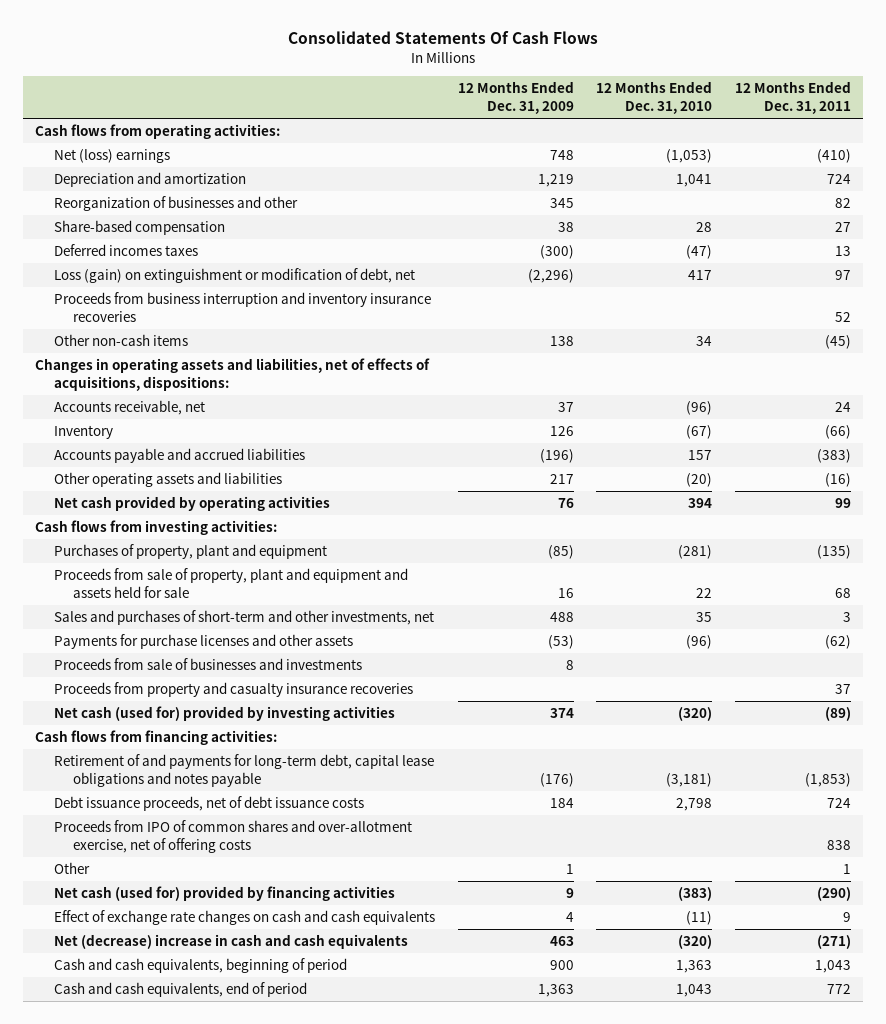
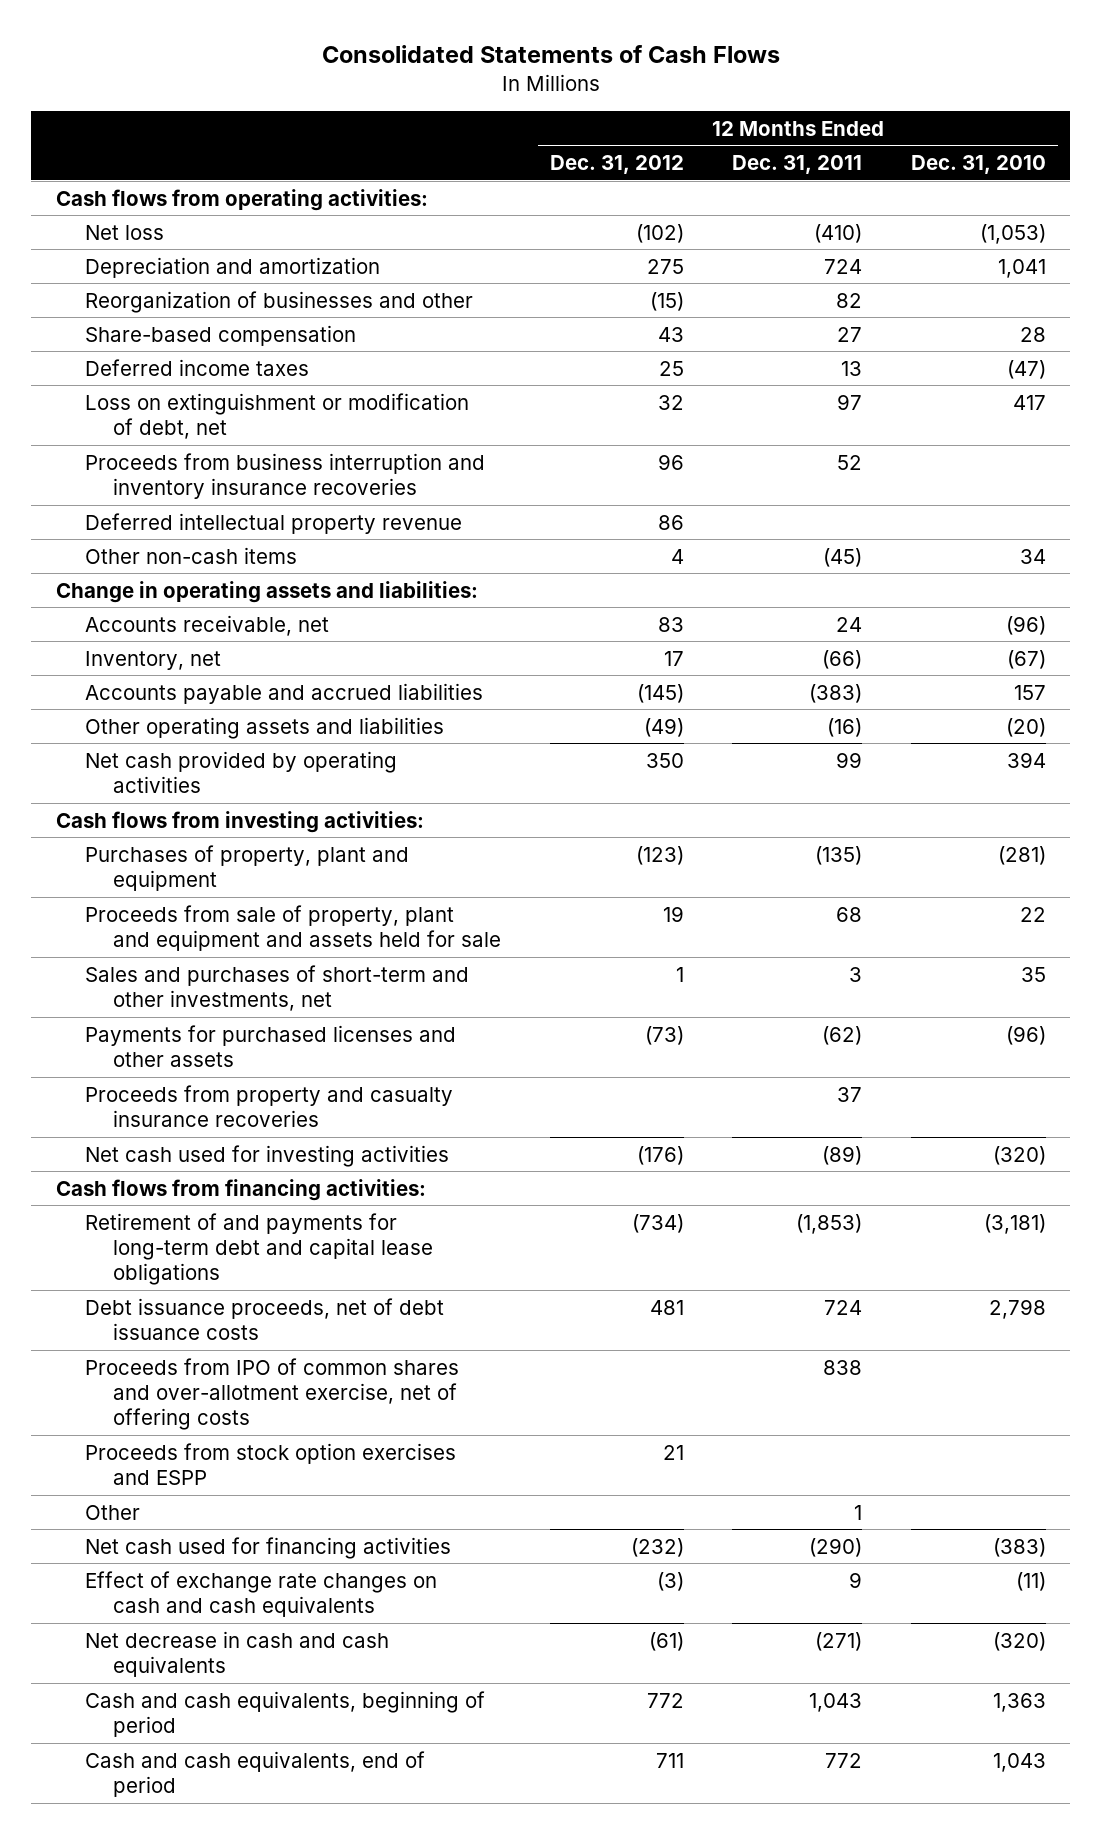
[287,31,598,45] Consolidated Statements Of Cash Flows -> [321,45,780,64] Consolidated Statements of Cash Flows
[457,81,574,114] 12 Months Ended Dec. 31, 2009 -> none
none -> [549,155,684,175] Dec. 31, 2012
[53,149,170,164] Net (loss) earnings -> [84,224,164,240] Net loss
[53,244,198,257] Deferred incomes taxes -> [84,358,309,376] Deferred income taxes
[53,268,415,284] Loss (gain) on extinguishment or modification of debt, net -> [84,392,469,439] Loss on extinguishment or modification of debt, net
none -> [84,512,462,534] Deferred intellectual property revenue
[34,358,430,391] Changes in operating assets and liabilities, net of effects of acquisitions, dispositions: -> [55,580,478,603] Change in operating assets and liabilities:
[53,425,113,440] Inventory -> [84,650,221,670] Inventory, net
[53,658,362,671] Proceeds from sale of businesses and investments -> none
[53,634,353,650] Payments for purchase licenses and other assets -> [84,1024,456,1067] Payments for purchased licenses and other assets
[53,706,395,722] Net cash (used for) provided by investing activities -> [84,1144,449,1167] Net cash used for investing activities
[53,754,434,787] Retirement of and payments for long-term debt, capital lease obligations and notes payable -> [84,1212,434,1286] Retirement of and payments for long-term debt and capital lease obligations
none -> [84,1442,456,1485] Proceeds from stock option exercises and ESPP
[53,886,395,902] Net cash (used for) provided by financing activities -> [84,1536,451,1559] Net cash used for financing activities
[53,934,408,950] Net (decrease) increase in cash and cash equivalents -> [84,1630,389,1677] Net decrease in cash and cash equivalents

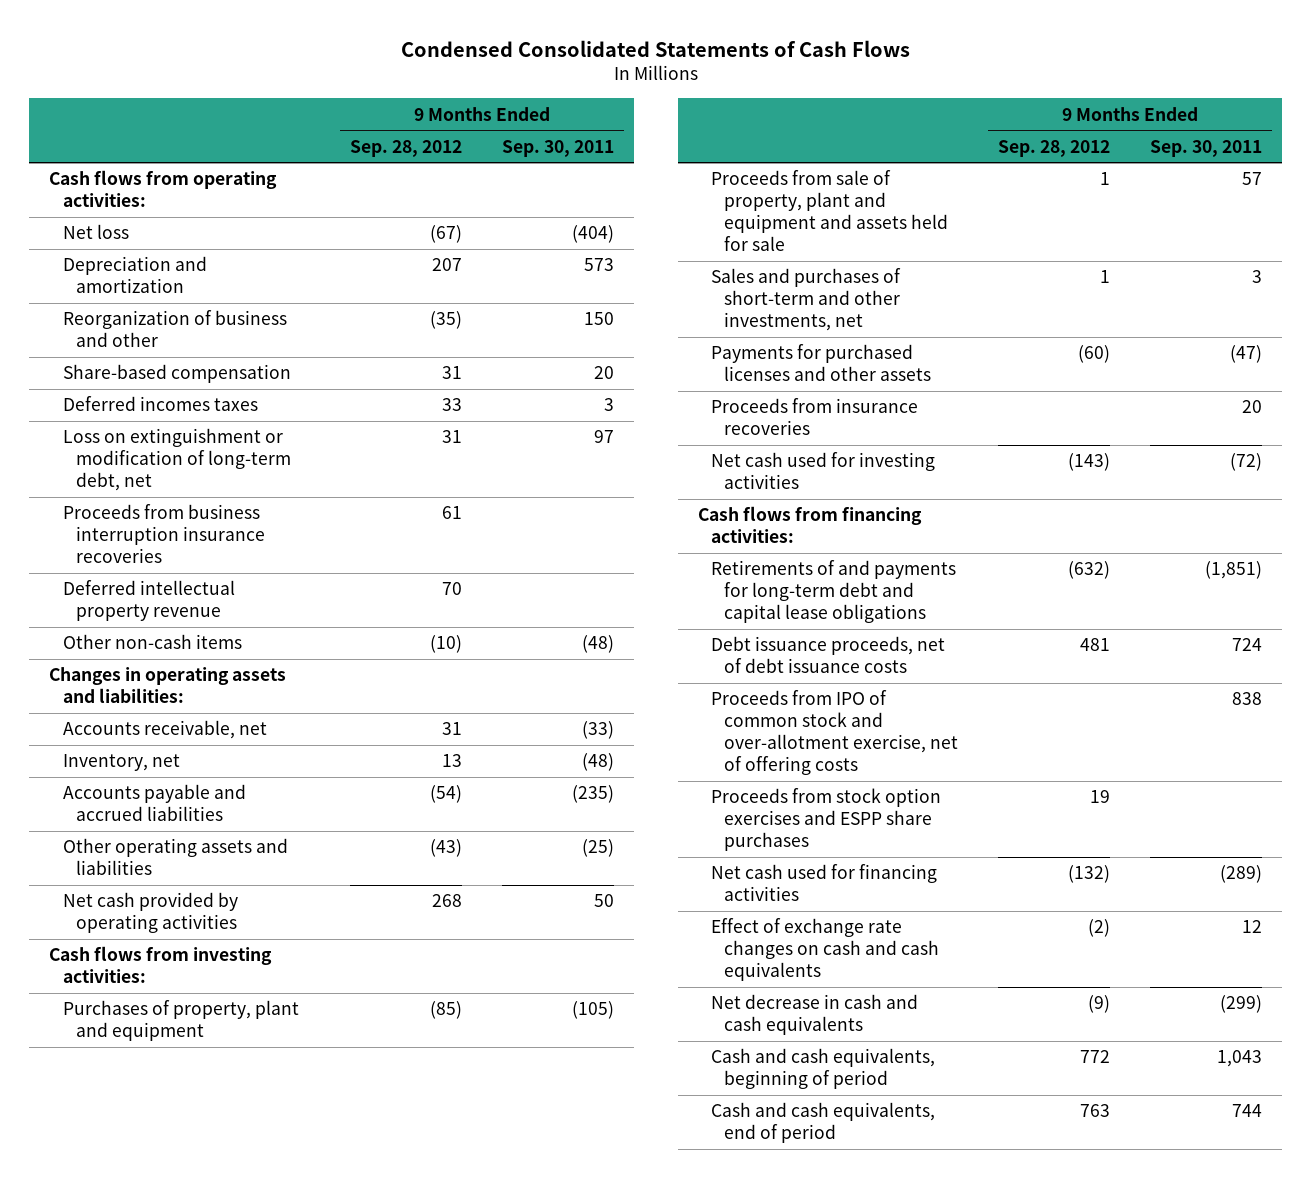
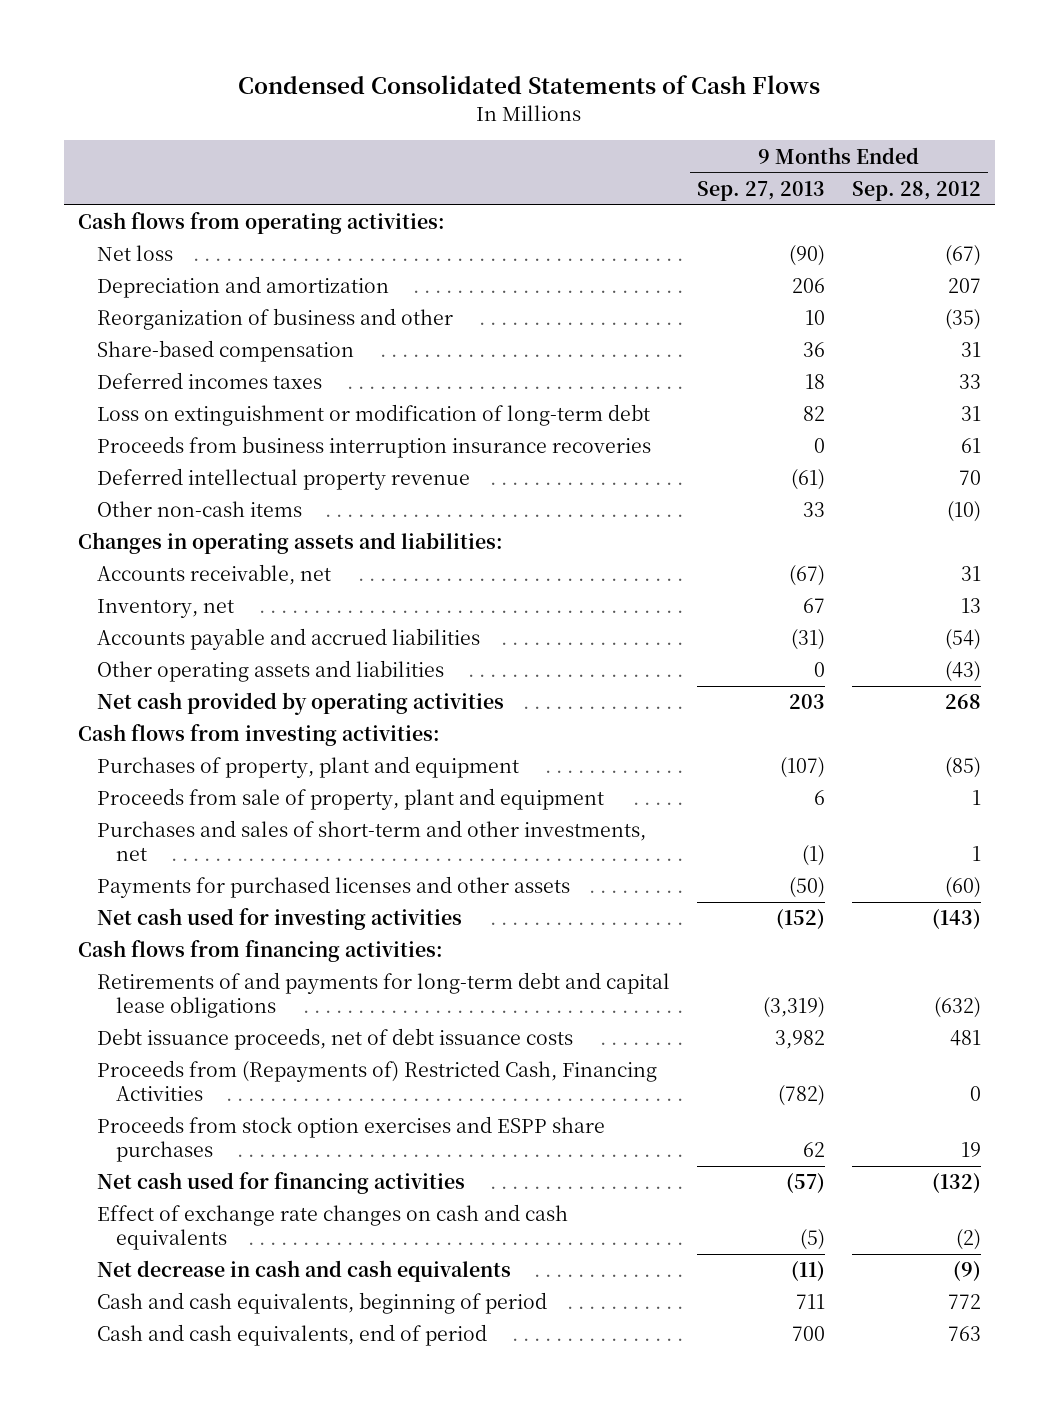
[501,139,614,157] Sep. 30, 2011 -> none
none -> [697,180,826,201] Sep. 27, 2013
[62,428,292,492] Loss on extinguishment or modification of long-term debt, net -> [96,404,650,427] Loss on extinguishment or modification of long-term debt
[710,170,949,251] Proceeds from sale of property, plant and equipment and assets held for sale -> [96,788,604,811] Proceeds from sale of property, plant and equipment
[710,268,901,332] Sales and purchases of short-term and other investments, net -> [96,820,646,861] Purchases and sales of short-term and other investments, net
[710,398,918,436] Proceeds from insurance recoveries -> none
[710,690,959,775] Proceeds from IPO of common stock and over-allotment exercise, net of offering costs -> none
none -> [96,1060,657,1101] Proceeds from (Repayments of) Restricted Cash, Financing Activities

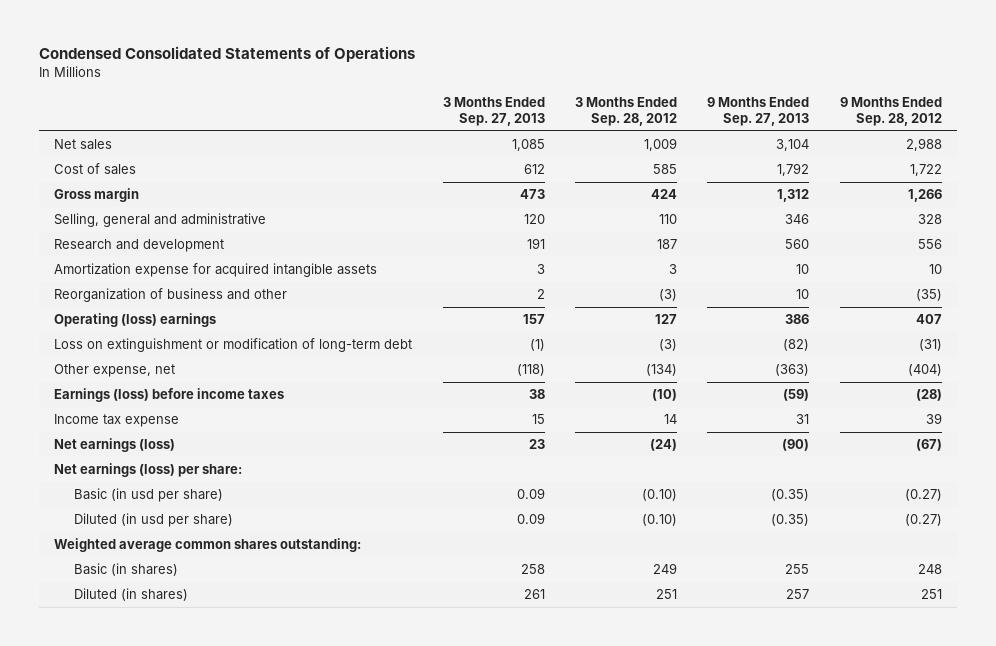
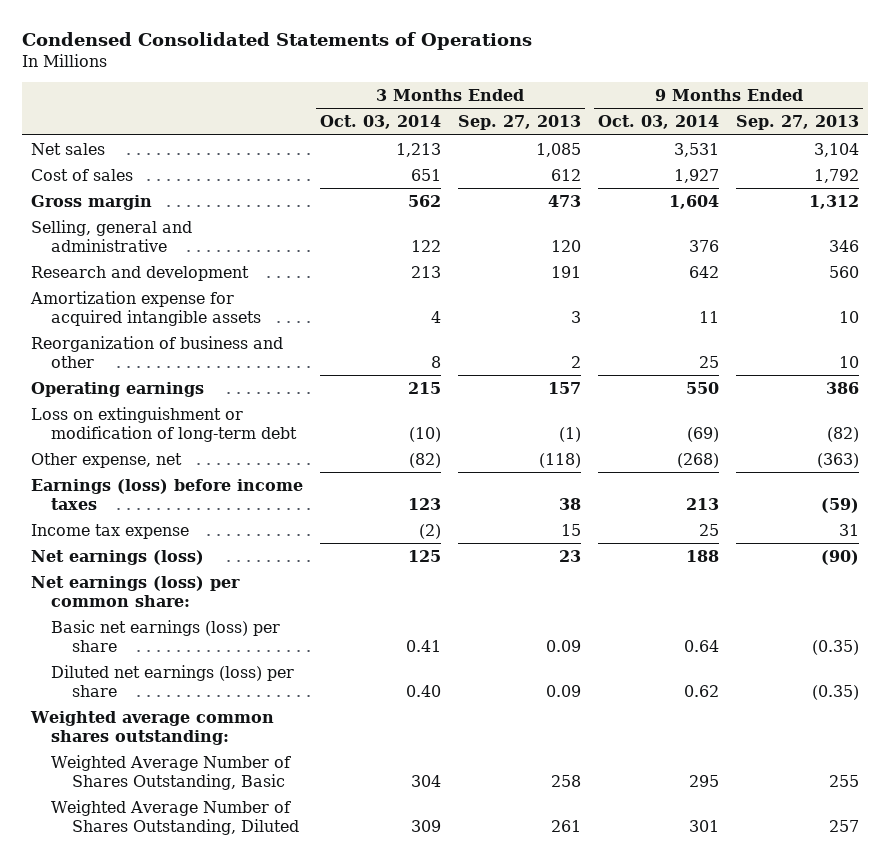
[574,97,677,126] 3 Months Ended Sep. 28, 2012 -> none
[839,97,942,126] 9 Months Ended Sep. 28, 2012 -> none
none -> [319,115,441,130] Oct. 03, 2014
none -> [598,115,720,130] Oct. 03, 2014
[54,313,217,328] Operating (loss) earnings -> [30,381,204,397] Operating earnings
[54,463,243,478] Net earnings (loss) per share: -> [30,575,240,607] Net earnings (loss) per common share:
[73,488,223,503] Basic (in usd per share) -> [51,619,281,652] Basic net earnings (loss) per share
[73,513,233,528] Diluted (in usd per share) -> [51,664,295,697] Diluted net earnings (loss) per share
[73,563,178,577] Basic (in shares) -> [51,754,292,790] Weighted Average Number of Shares Outstanding, Basic
[73,588,188,602] Diluted (in shares) -> [51,799,299,835] Weighted Average Number of Shares Outstanding, Diluted

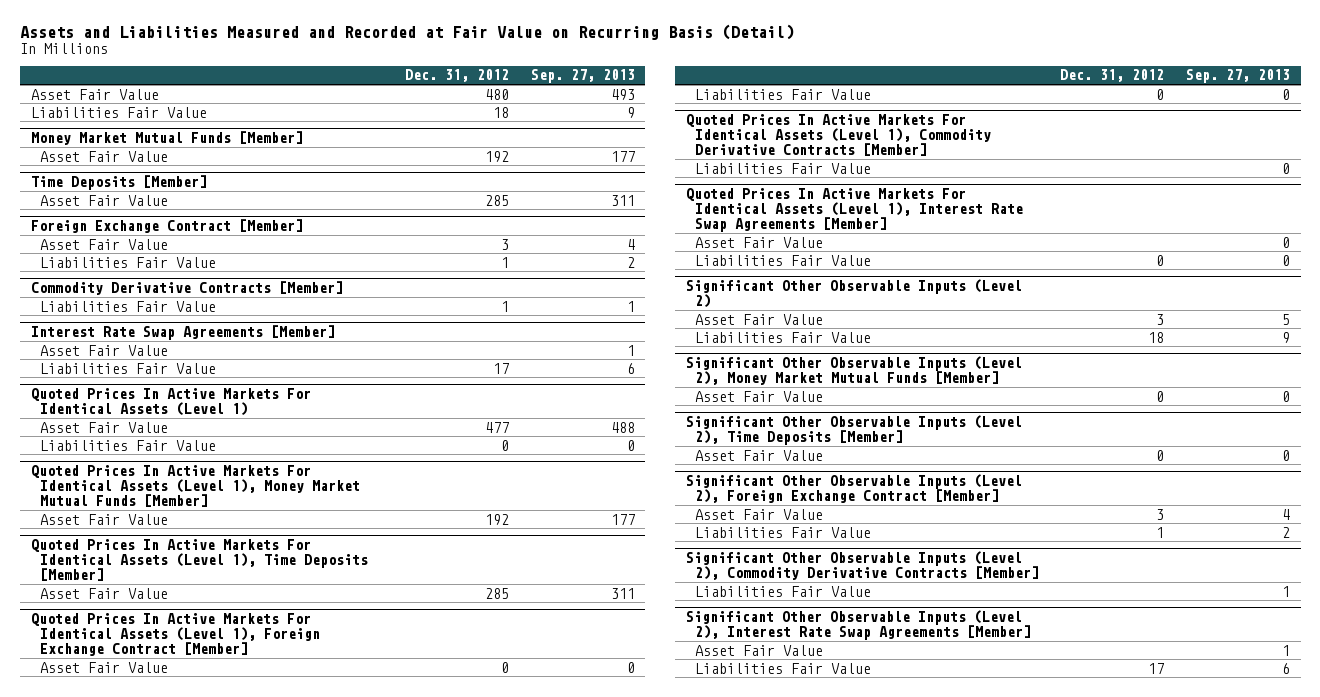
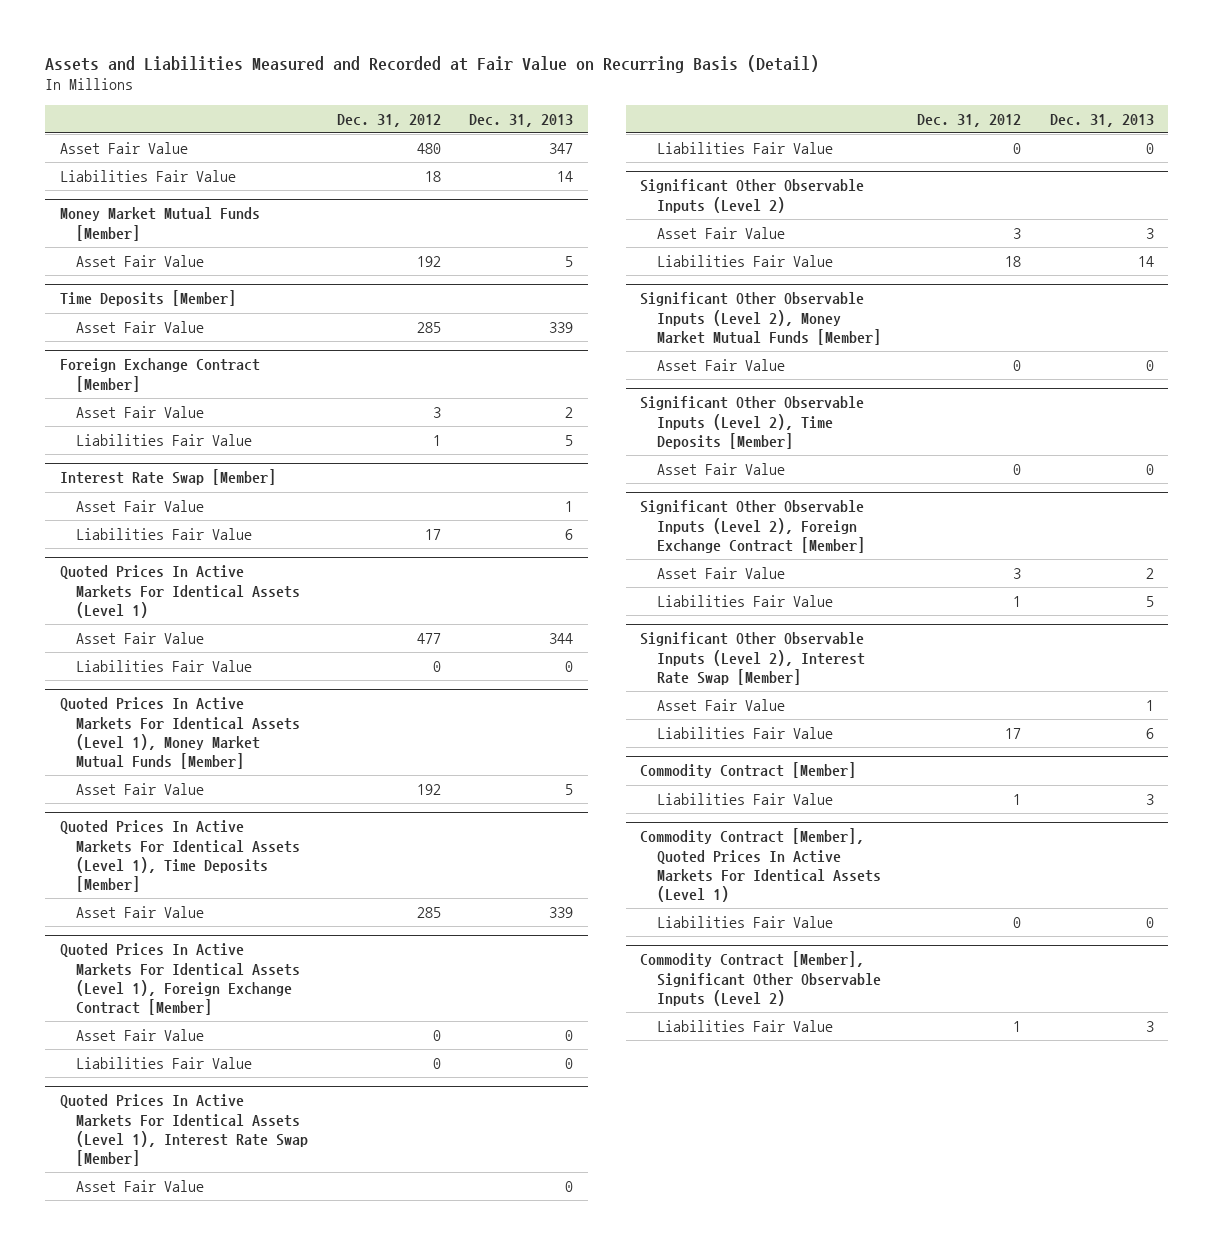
[530,69,635,84] Sep. 27, 2013 -> none
none -> [469,113,574,127] Dec. 31, 2013
[30,281,343,296] Commodity Derivative Contracts [Member] -> none
[39,300,216,312] Liabilities Fair Value -> none
[30,325,335,341] Interest Rate Swap Agreements [Member] -> [59,469,276,486] Interest Rate Swap [Member]
[685,114,991,157] Quoted Prices In Active Markets For Identical Assets (Level 1), Commodity Derivative Contracts [Member] -> none
[694,162,871,174] Liabilities Fair Value -> none
[685,188,1023,233] Quoted Prices In Active Markets For Identical Assets (Level 1), Interest Rate Swap Agreements [Member] -> [59,1094,308,1167] Quoted Prices In Active Markets For Identical Assets (Level 1), Interest Rate Swap [Member]
[685,551,1039,581] Significant Other Observable Inputs (Level 2), Commodity Derivative Contracts [Member] -> none
[694,585,871,597] Liabilities Fair Value -> none
[685,610,1031,641] Significant Other Observable Inputs (Level 2), Interest Rate Swap Agreements [Member] -> [640,632,865,685] Significant Other Observable Inputs (Level 2), Interest Rate Swap [Member]
none -> [640,762,857,779] Commodity Contract [Member]
none -> [656,792,833,805] Liabilities Fair Value
none -> [640,828,881,903] Commodity Contract [Member], Quoted Prices In Active Markets For Identical Assets (Level 1)
none -> [656,915,833,928] Liabilities Fair Value
none -> [640,951,881,1006] Commodity Contract [Member], Significant Other Observable Inputs (Level 2)
none -> [656,1019,833,1032] Liabilities Fair Value

